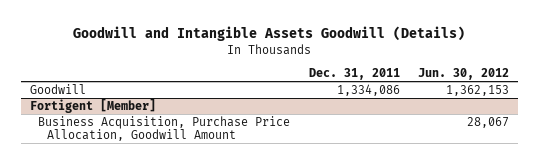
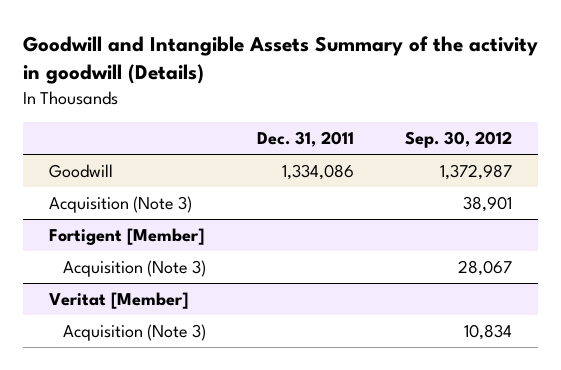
[73,26,466,42] Goodwill and Intangible Assets Goodwill (Details) -> [22,36,538,85] Goodwill and Intangible Assets Summary of the activity in goodwill (Details)
[418,68,510,81] Jun. 30, 2012 -> none
none -> [405,131,513,149] Sep. 30, 2012
none -> [48,195,192,213] Acquisition (Note 3)
[38,116,291,142] Business Acquisition, Purchase Price Allocation, Goodwill Amount -> [62,259,206,277] Acquisition (Note 3)
none -> [48,291,188,309] Veritat [Member]
none -> [62,323,206,341] Acquisition (Note 3)

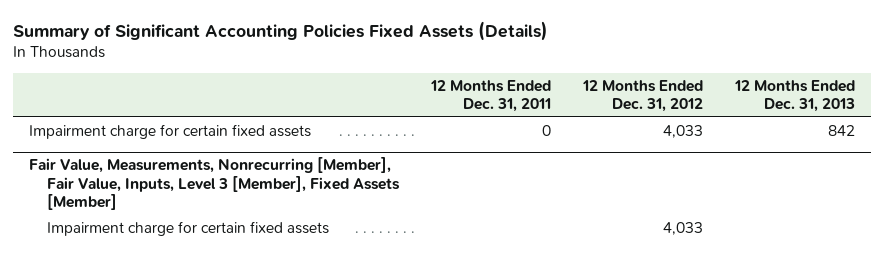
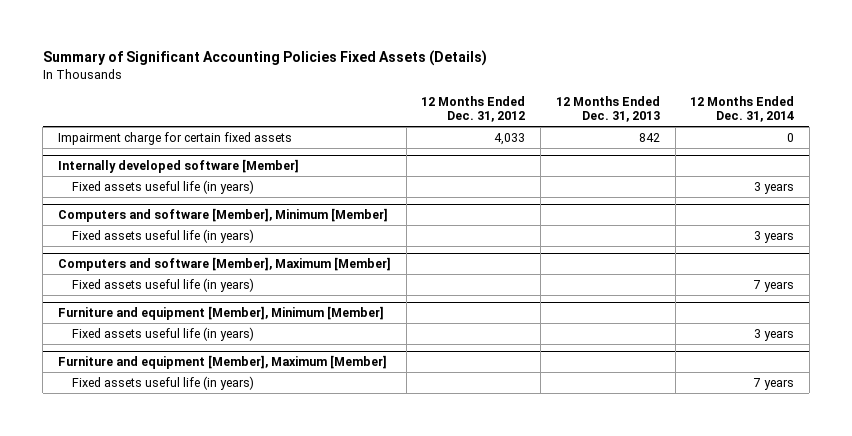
[429,79,551,113] 12 Months Ended Dec. 31, 2011 -> none
none -> [690,95,795,123] 12 Months Ended Dec. 31, 2014
[29,157,400,211] Fair Value, Measurements, Nonrecurring [Member], Fair Value, Inputs, Level 3 [Member], Fixed Assets [Member] -> none
[46,220,329,236] Impairment charge for certain fixed assets -> none
none -> [58,159,300,174] Internally developed software [Member]
none -> [71,179,254,194] Fixed assets useful life (in years)
none -> [58,208,389,223] Computers and software [Member], Minimum [Member]
none -> [71,228,254,243] Fixed assets useful life (in years)
none -> [58,257,392,272] Computers and software [Member], Maximum [Member]
none -> [71,277,254,292] Fixed assets useful life (in years)
none -> [58,306,385,321] Furniture and equipment [Member], Minimum [Member]
none -> [71,326,254,341] Fixed assets useful life (in years)
none -> [58,355,388,370] Furniture and equipment [Member], Maximum [Member]
none -> [71,375,254,390] Fixed assets useful life (in years)

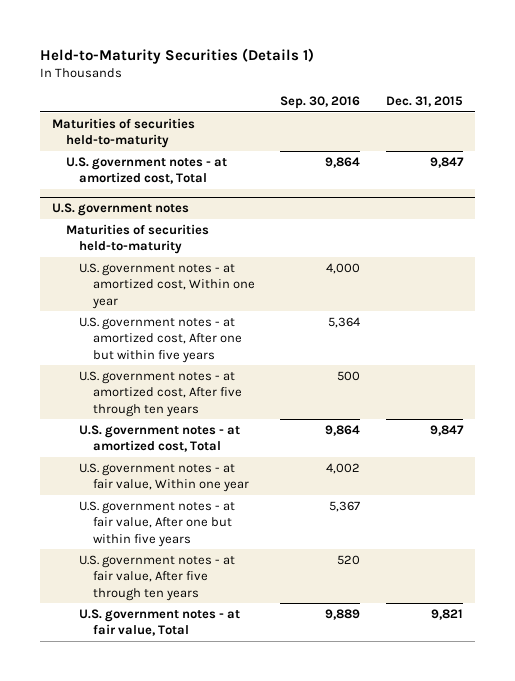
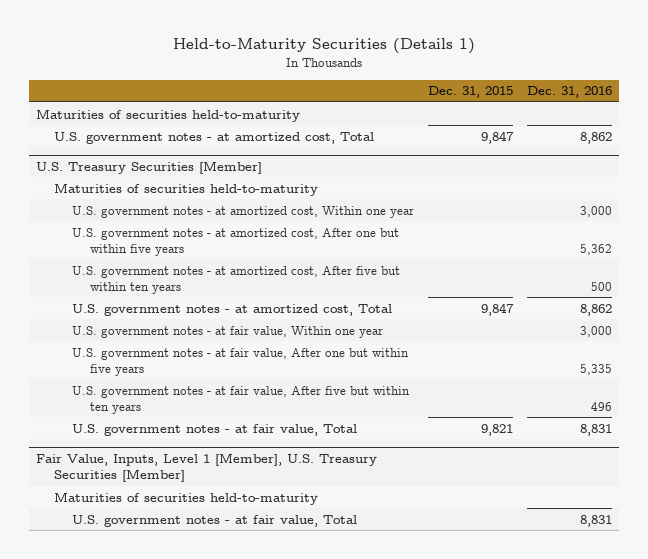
[280,96,361,110] Sep. 30, 2016 -> none
none -> [527,86,613,99] Dec. 31, 2016
[52,203,190,217] U.S. government notes -> [35,160,262,174] U.S. Treasury Securities [Member]
[79,370,242,417] U.S. government notes - at amortized cost, After five through ten years -> [71,265,400,294] U.S. government notes - at amortized cost, After five but within ten years
[79,554,236,601] U.S. government notes - at fair value, After five through ten years -> [71,385,410,414] U.S. government notes - at fair value, After five but within ten years
none -> [35,452,377,482] Fair Value, Inputs, Level 1 [Member], U.S. Treasury Securities [Member]
none -> [53,491,318,505] Maturities of securities held-to-maturity
none -> [71,514,357,527] U.S. government notes - at fair value, Total

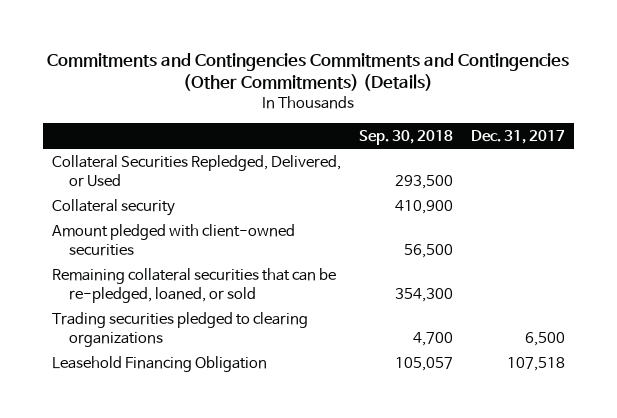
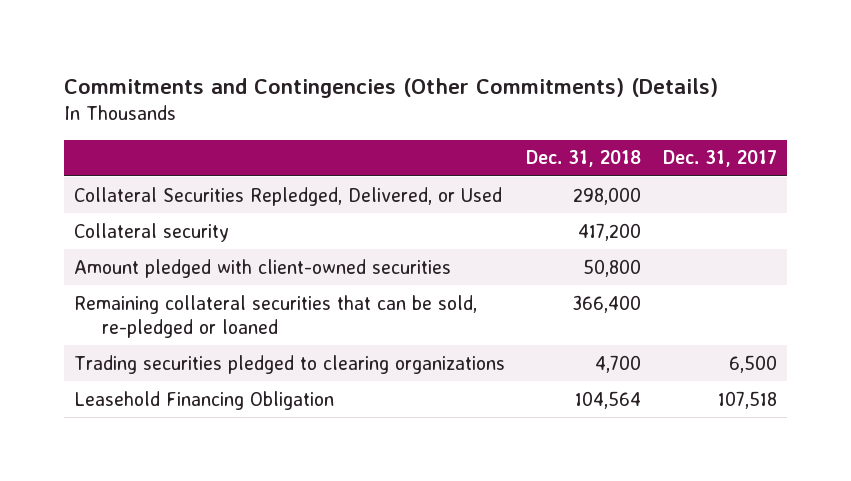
[47,52,570,92] Commitments and Contingencies Commitments and Contingencies (Other Commitments) (Details) -> [63,77,718,98] Commitments and Contingencies (Other Commitments) (Details)
[358,130,453,146] Sep. 30, 2018 -> none
none -> [526,150,642,168] Dec. 31, 2018
[51,267,336,303] Remaining collateral securities that can be re-pledged, loaned, or sold -> [74,294,478,338] Remaining collateral securities that can be sold, re-pledged or loaned

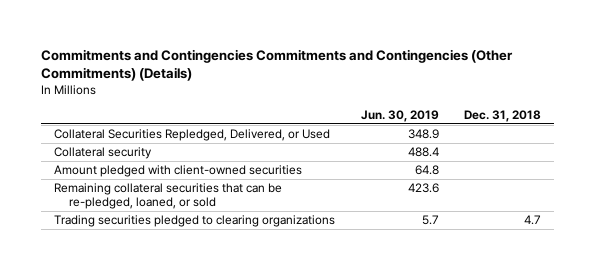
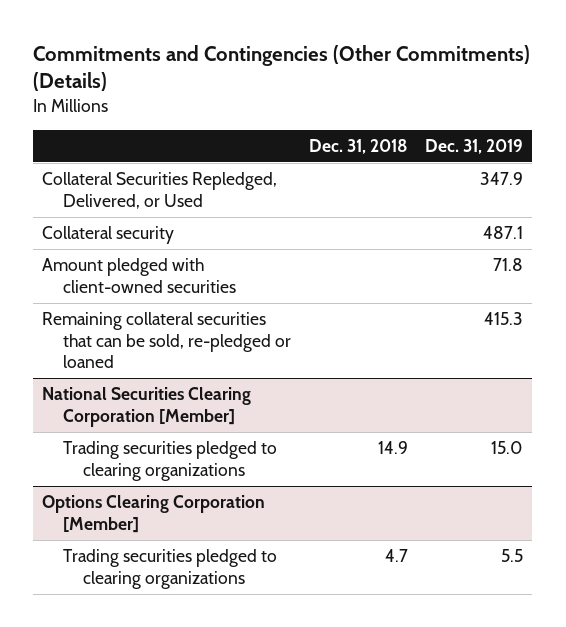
[41,48,514,82] Commitments and Contingencies Commitments and Contingencies (Other Commitments) (Details) -> [33,44,531,92] Commitments and Contingencies (Other Commitments) (Details)
[360,110,439,123] Jun. 30, 2019 -> none
none -> [425,138,524,154] Dec. 31, 2019
[53,215,335,228] Trading securities pledged to clearing organizations -> none
[53,183,282,210] Remaining collateral securities that can be re-pledged, loaned, or sold -> [42,312,291,369] Remaining collateral securities that can be sold, re-pledged or loaned
none -> [42,387,252,427] National Securities Clearing Corporation [Member]
none -> [62,441,277,481] Trading securities pledged to clearing organizations
none -> [42,495,266,533] Options Clearing Corporation [Member]
none -> [62,549,277,589] Trading securities pledged to clearing organizations

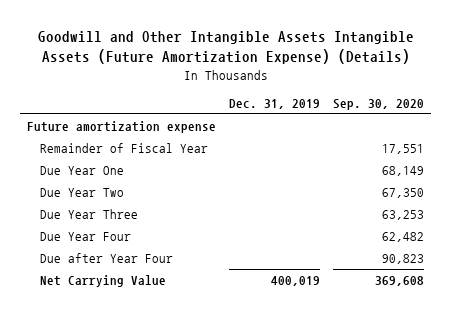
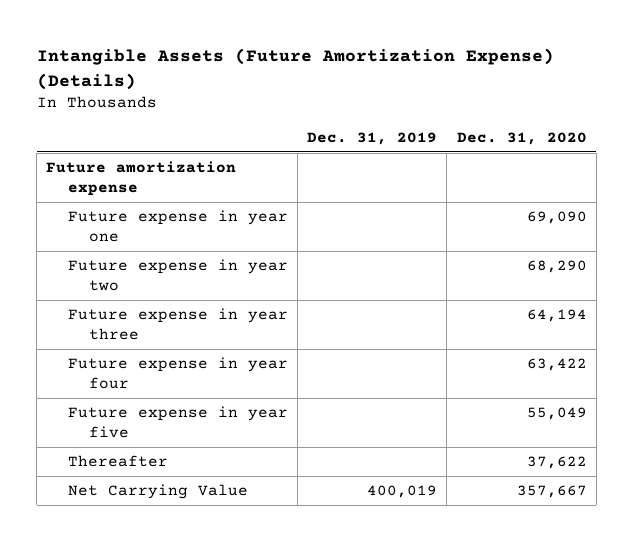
[37,30,414,65] Goodwill and Other Intangible Assets Intangible Assets (Future Amortization Expense) (Details) -> [36,48,554,90] Intangible Assets (Future Amortization Expense) (Details)
[333,99,425,111] Sep. 30, 2020 -> none
none -> [456,132,587,146] Dec. 31, 2020
[39,143,208,154] Remainder of Fiscal Year -> none
[39,253,173,264] Due after Year Four -> none
[39,166,124,176] Due Year One -> [67,210,288,243] Future expense in year one
[39,188,124,198] Due Year Two -> [67,259,288,292] Future expense in year two
[39,209,138,220] Due Year Three -> [67,308,288,341] Future expense in year three
[39,232,131,242] Due Year Four -> [67,357,288,390] Future expense in year four
none -> [67,406,288,439] Future expense in year five
none -> [67,455,168,468] Thereafter

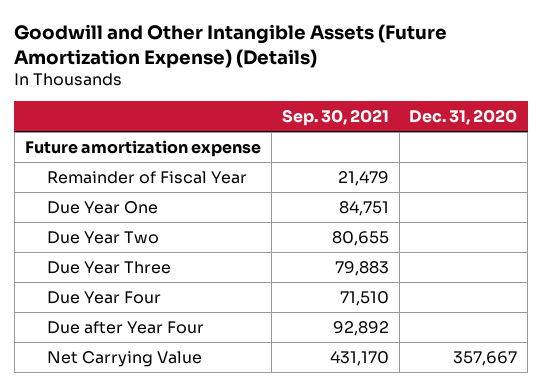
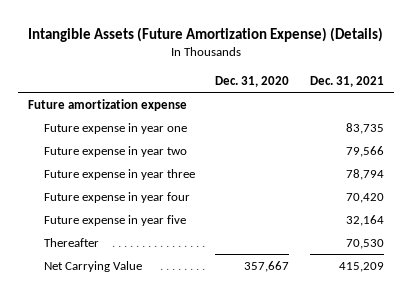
[14,23,448,68] Goodwill and Other Intangible Assets (Future Amortization Expense) (Details) -> [27,26,383,42] Intangible Assets (Future Amortization Expense) (Details)
[281,108,389,126] Sep. 30, 2021 -> none
none -> [309,76,384,88] Dec. 31, 2021
[46,170,247,184] Remainder of Fiscal Year -> none
[46,320,204,334] Due after Year Four -> none
[46,200,158,214] Due Year One -> [43,122,187,134] Future expense in year one
[46,230,159,244] Due Year Two -> [43,145,187,157] Future expense in year two
[46,260,171,274] Due Year Three -> [43,168,195,180] Future expense in year three
[46,290,161,304] Due Year Four -> [43,191,190,203] Future expense in year four
none -> [43,214,186,226] Future expense in year five
none -> [43,237,99,247] Thereafter

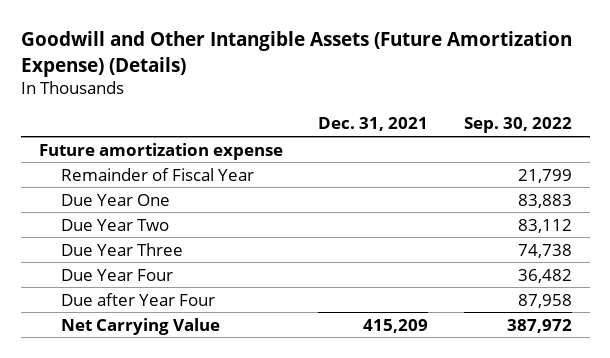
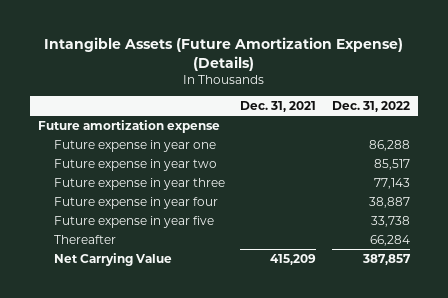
[20,31,572,77] Goodwill and Other Intangible Assets (Future Amortization Expense) (Details) -> [43,36,403,71] Intangible Assets (Future Amortization Expense) (Details)
[463,117,572,134] Sep. 30, 2022 -> none
none -> [331,100,410,112] Dec. 31, 2022
[61,167,255,181] Remainder of Fiscal Year -> none
[61,292,216,306] Due after Year Four -> none
[61,193,171,206] Due Year One -> [53,139,216,152] Future expense in year one
[61,218,170,231] Due Year Two -> [53,158,217,171] Future expense in year two
[61,242,184,256] Due Year Three -> [53,177,225,190] Future expense in year three
[61,268,174,281] Due Year Four -> [53,196,218,209] Future expense in year four
none -> [53,215,214,228] Future expense in year five
none -> [53,234,116,244] Thereafter

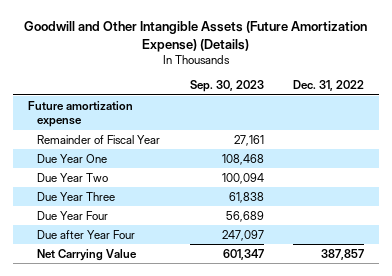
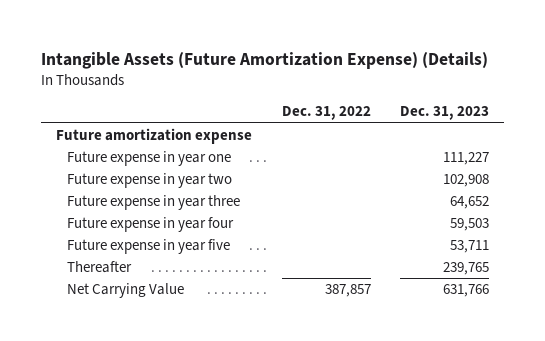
[24,21,368,52] Goodwill and Other Intangible Assets (Future Amortization Expense) (Details) -> [41,51,489,69] Intangible Assets (Future Amortization Expense) (Details)
[189,80,264,93] Sep. 30, 2023 -> none
none -> [400,106,490,121] Dec. 31, 2023
[37,134,161,144] Remainder of Fiscal Year -> none
[37,229,136,239] Due after Year Four -> none
[37,153,108,163] Due Year One -> [67,151,232,167] Future expense in year one
[37,172,109,182] Due Year Two -> [67,173,233,189] Future expense in year two
[37,191,116,201] Due Year Three -> [67,195,241,211] Future expense in year three
[37,210,109,220] Due Year Four -> [67,217,235,233] Future expense in year four
none -> [67,239,231,255] Future expense in year five
none -> [67,261,133,274] Thereafter

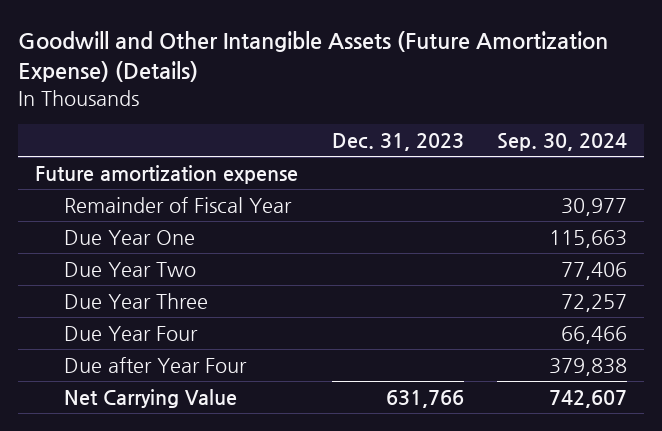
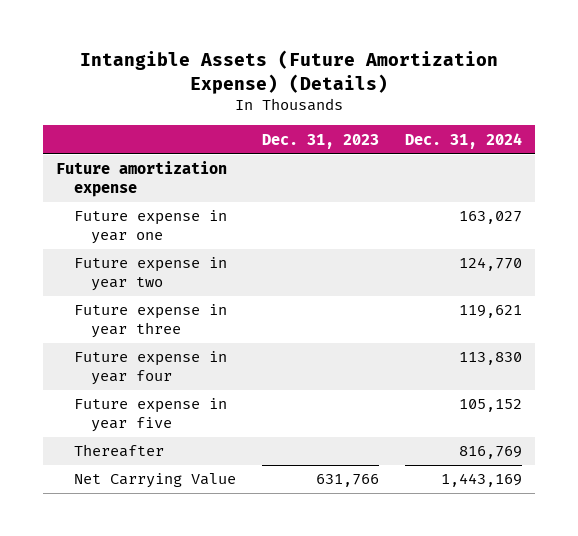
[18,31,609,83] Goodwill and Other Intangible Assets (Future Amortization Expense) (Details) -> [80,50,499,94] Intangible Assets (Future Amortization Expense) (Details)
[497,132,628,151] Sep. 30, 2024 -> none
none -> [405,132,523,149] Dec. 31, 2024
[64,196,293,213] Remainder of Fiscal Year -> none
[64,356,248,373] Due after Year Four -> none
[64,229,196,245] Due Year One -> [73,210,227,245] Future expense in year one
[64,261,197,277] Due Year Two -> [73,257,227,292] Future expense in year two
[64,292,209,309] Due Year Three -> [73,304,227,339] Future expense in year three
[64,325,199,341] Due Year Four -> [73,351,227,386] Future expense in year four
none -> [73,398,227,433] Future expense in year five
none -> [73,444,164,458] Thereafter

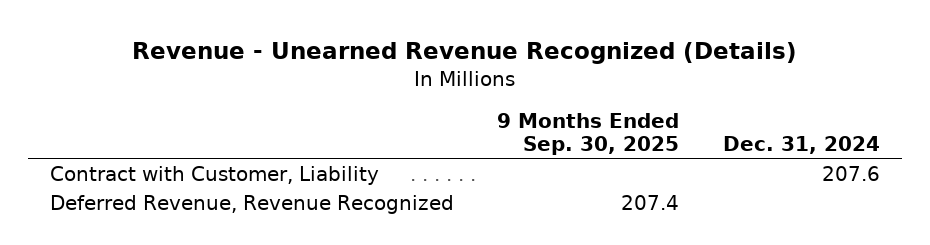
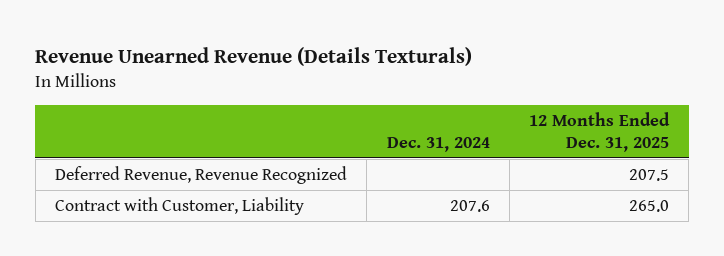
[132,41,798,64] Revenue - Unearned Revenue Recognized (Details) -> [35,46,473,66] Revenue Unearned Revenue (Details Texturals)
[497,112,680,156] 9 Months Ended Sep. 30, 2025 -> none
none -> [529,111,671,153] 12 Months Ended Dec. 31, 2025
[49,165,379,185] Contract with Customer, Liability -> [55,196,305,215] Contract with Customer, Liability

